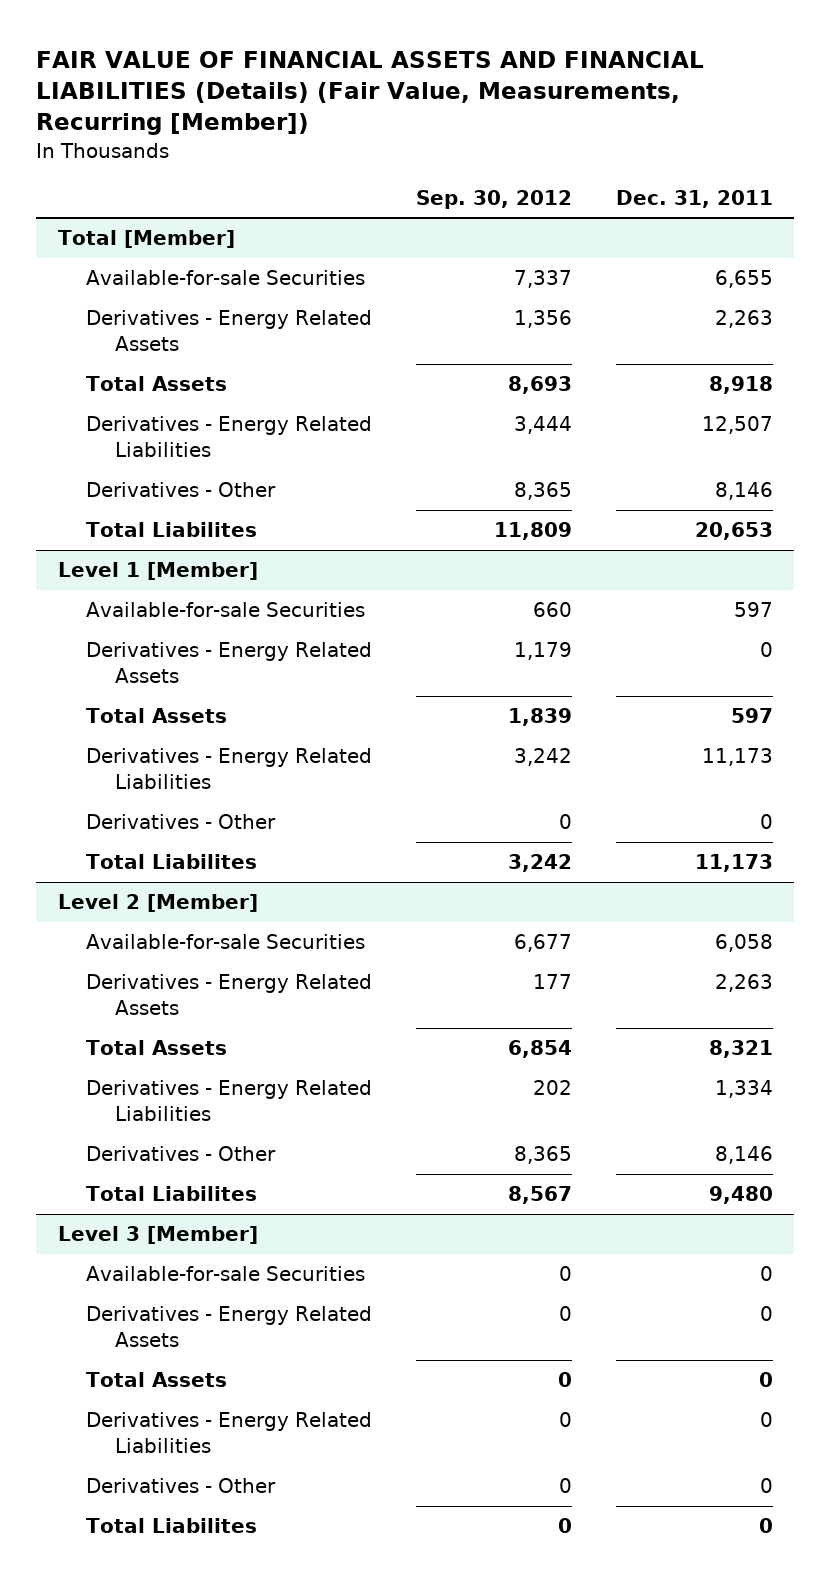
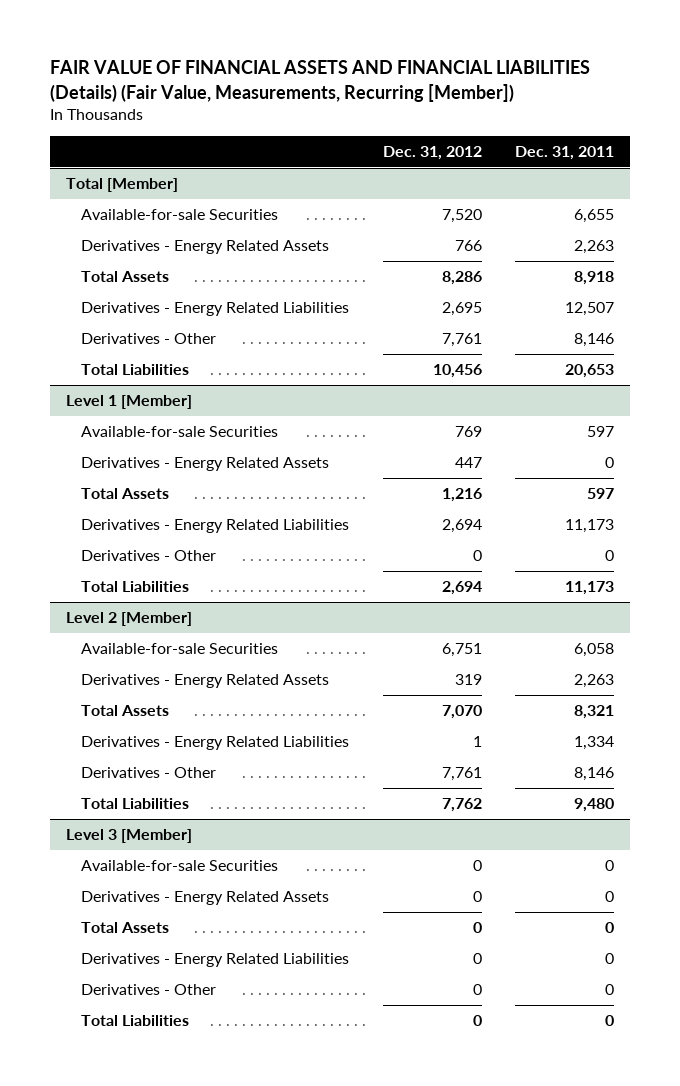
[416,189,573,209] Sep. 30, 2012 -> none
none -> [382,145,482,160] Dec. 31, 2012
[86,522,258,538] Total Liabilites -> [81,364,190,376] Total Liabilities
[86,854,258,870] Total Liabilites -> [81,581,190,593] Total Liabilities
[86,1186,258,1202] Total Liabilites -> [81,798,190,810] Total Liabilities
[86,1518,258,1534] Total Liabilites -> [81,1015,190,1027] Total Liabilities

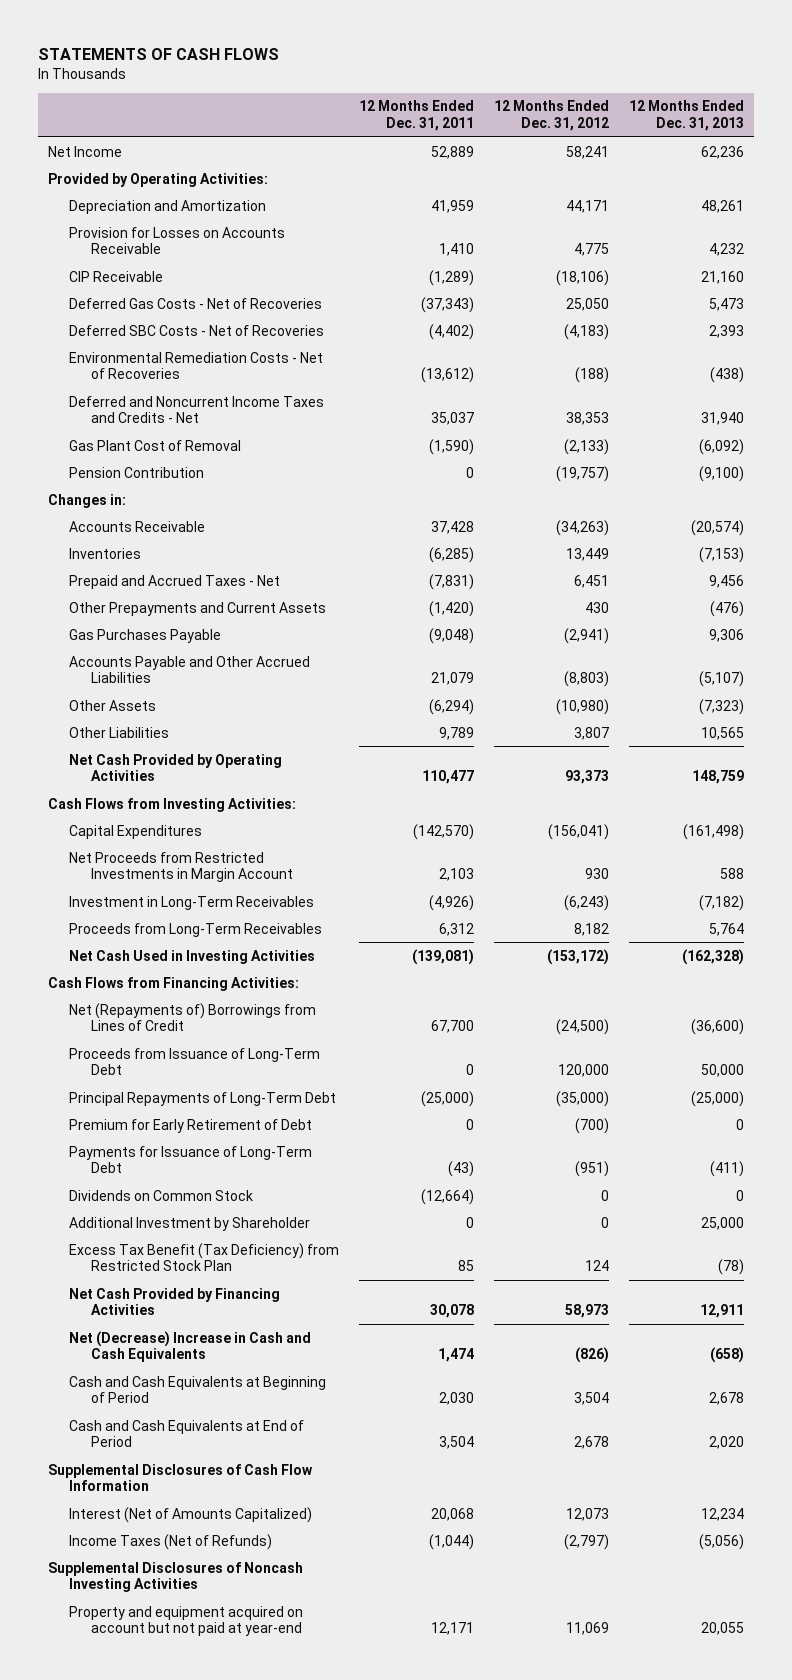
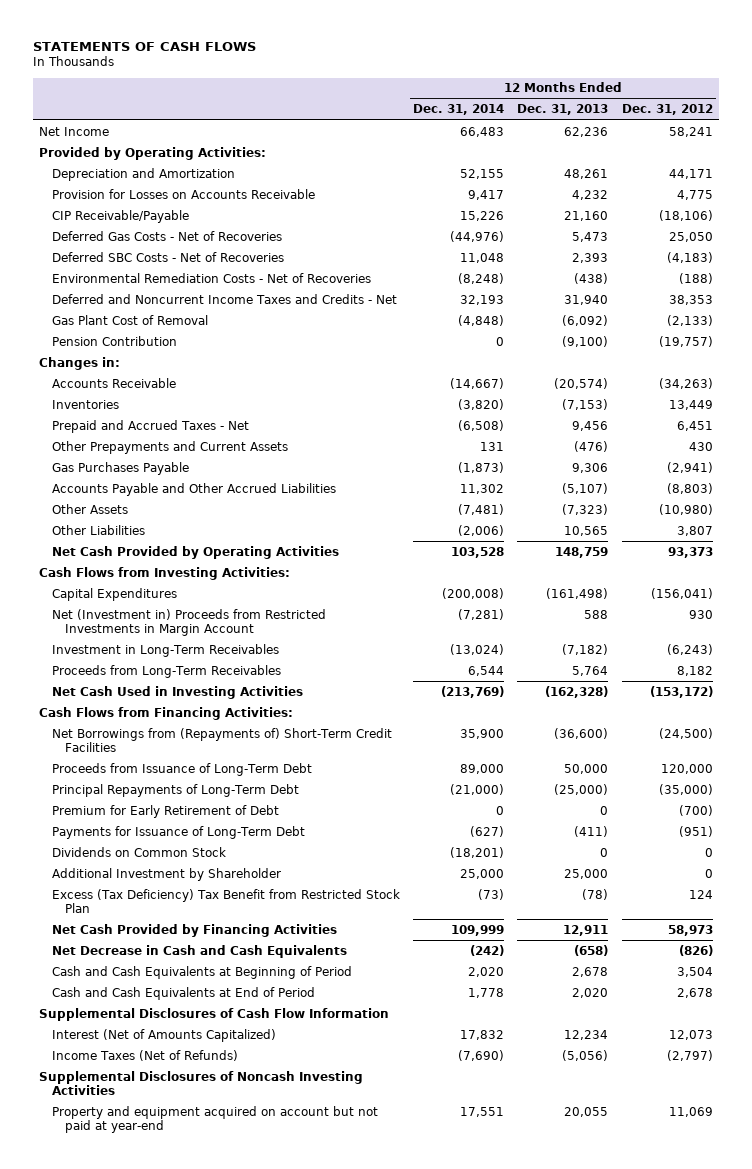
[359,100,475,132] 12 Months Ended Dec. 31, 2011 -> none
none -> [413,104,505,116] Dec. 31, 2014
[69,270,164,282] CIP Receivable -> [52,209,190,223] CIP Receivable/Payable
[69,851,293,883] Net Proceeds from Restricted Investments in Margin Account -> [52,608,327,636] Net (Investment in) Proceeds from Restricted Investments in Margin Account
[69,1002,317,1032] Net (Repayments of) Borrowings from Lines of Credit -> [52,727,393,752] Net Borrowings from (Repayments of) Short-Term Credit Facilities
[69,1242,340,1272] Excess Tax Benefit (Tax Deficiency) from Restricted Stock Plan -> [52,888,401,913] Excess (Tax Deficiency) Tax Benefit from Restricted Stock Plan
[69,1330,312,1363] Net (Decrease) Increase in Cash and Cash Equivalents -> [52,944,348,958] Net Decrease in Cash and Cash Equivalents

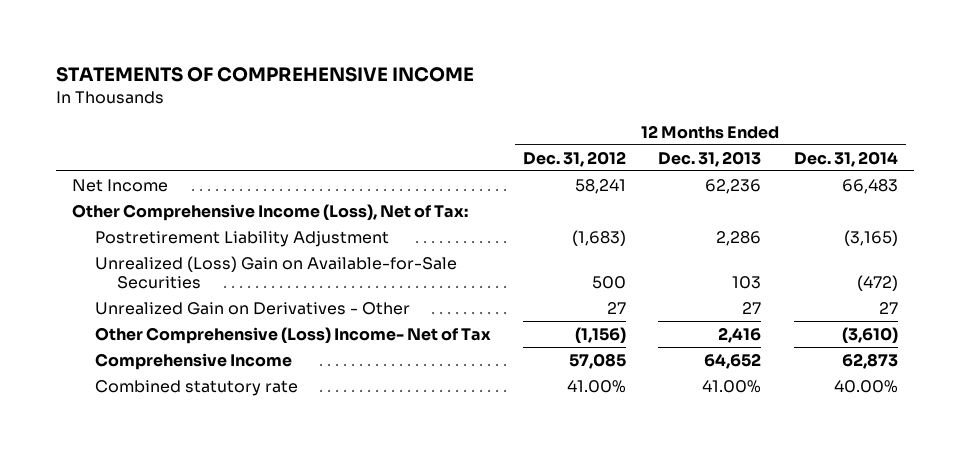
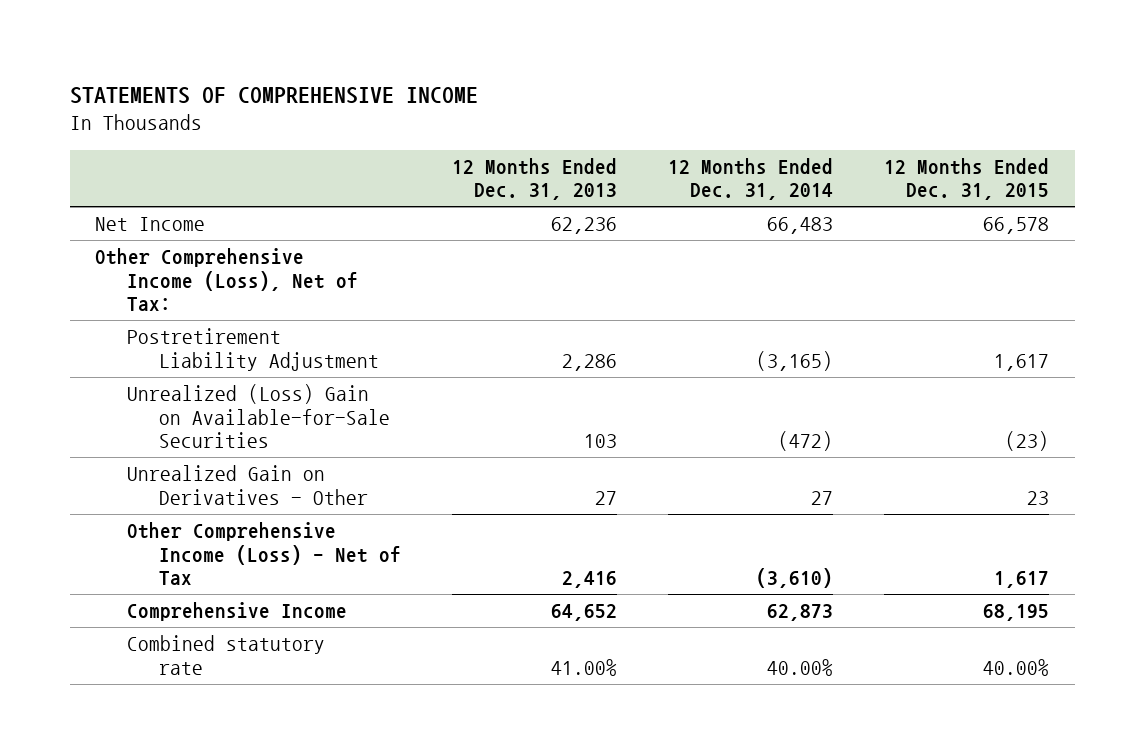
[523,150,627,167] Dec. 31, 2012 -> none
none -> [884,157,1050,201] 12 Months Ended Dec. 31, 2015
[94,326,491,344] Other Comprehensive (Loss) Income- Net of Tax -> [127,522,402,586] Other Comprehensive Income (Loss) - Net of Tax

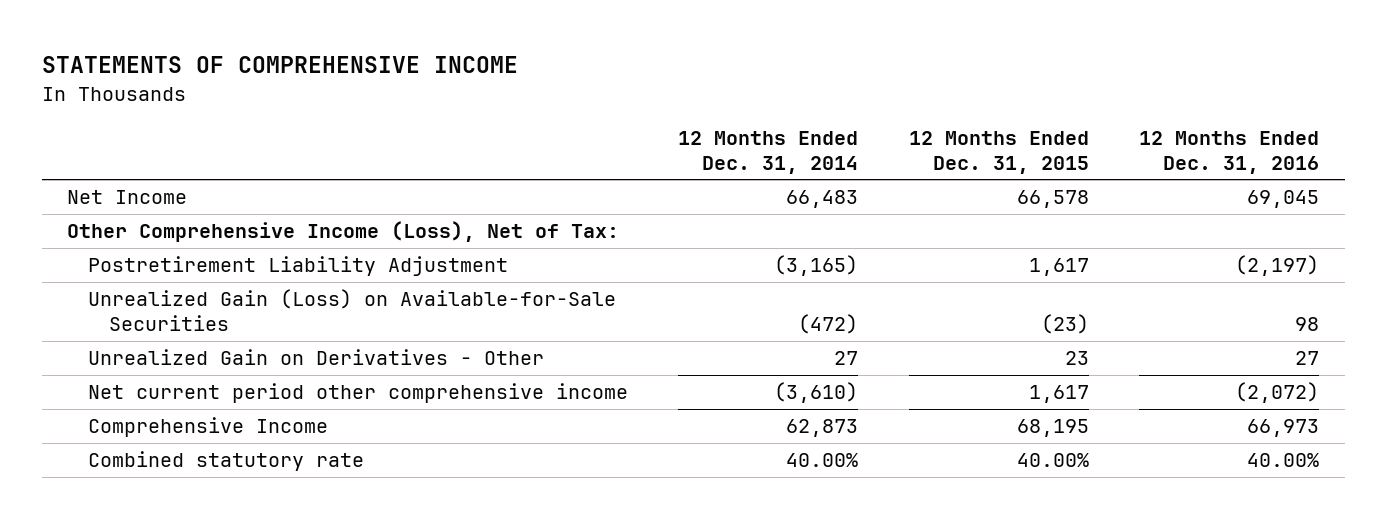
[452,157,618,201] 12 Months Ended Dec. 31, 2013 -> none
none -> [1139,131,1320,174] 12 Months Ended Dec. 31, 2016
[127,384,391,449] Unrealized (Loss) Gain on Available-for-Sale Securities -> [87,289,616,331] Unrealized Gain (Loss) on Available-for-Sale Securities
[127,522,402,586] Other Comprehensive Income (Loss) - Net of Tax -> [87,383,628,404] Net current period other comprehensive income

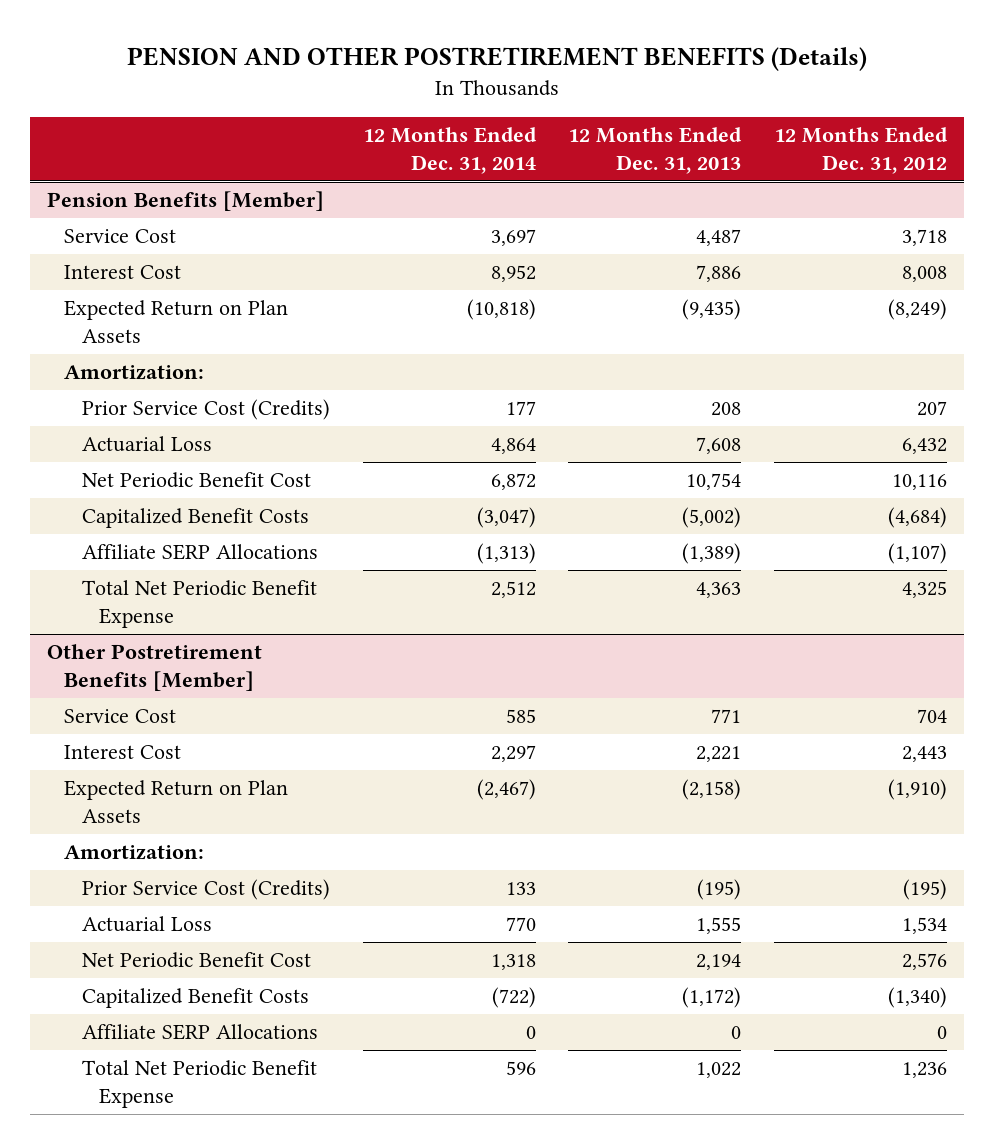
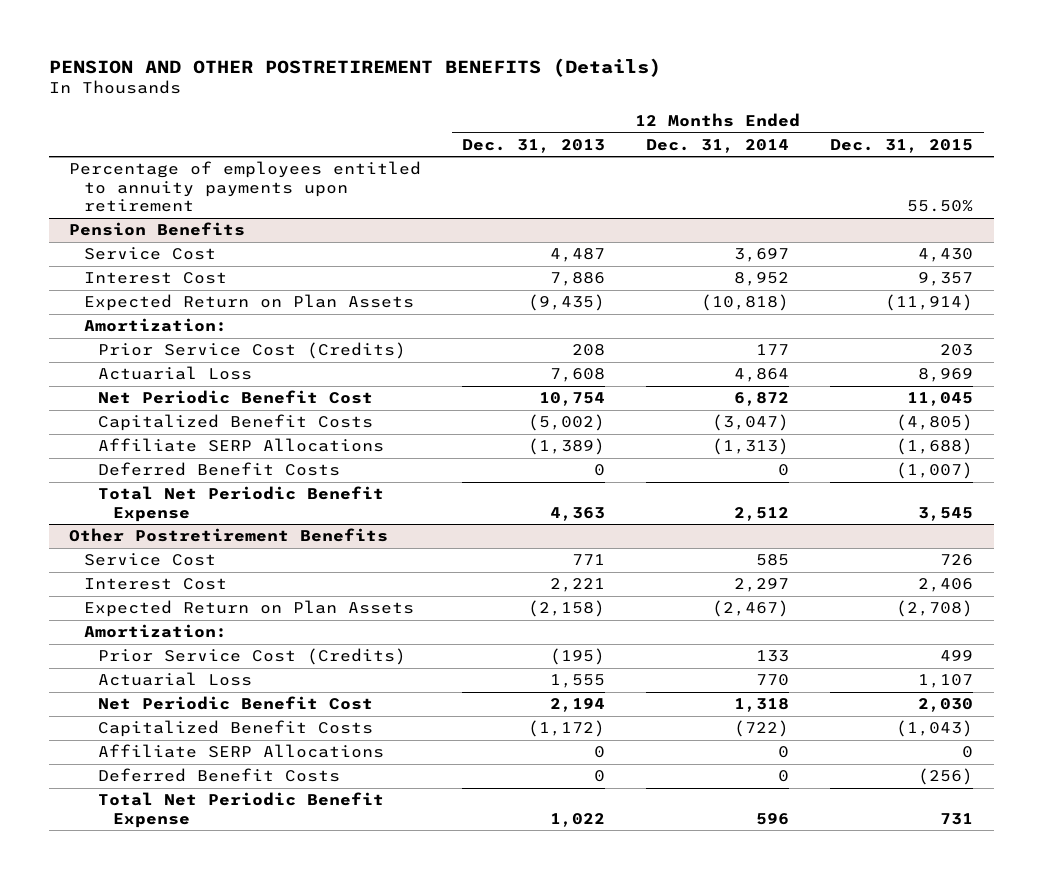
[774,126,949,174] 12 Months Ended Dec. 31, 2012 -> none
none -> [830,138,974,153] Dec. 31, 2015
none -> [69,161,422,213] Percentage of employees entitled to annuity payments upon retirement
[46,191,324,212] Pension Benefits [Member] -> [69,222,246,237] Pension Benefits
none -> [98,462,341,477] Deferred Benefit Costs
[46,644,262,692] Other Postretirement Benefits [Member] -> [69,528,389,543] Other Postretirement Benefits
none -> [98,768,341,783] Deferred Benefit Costs

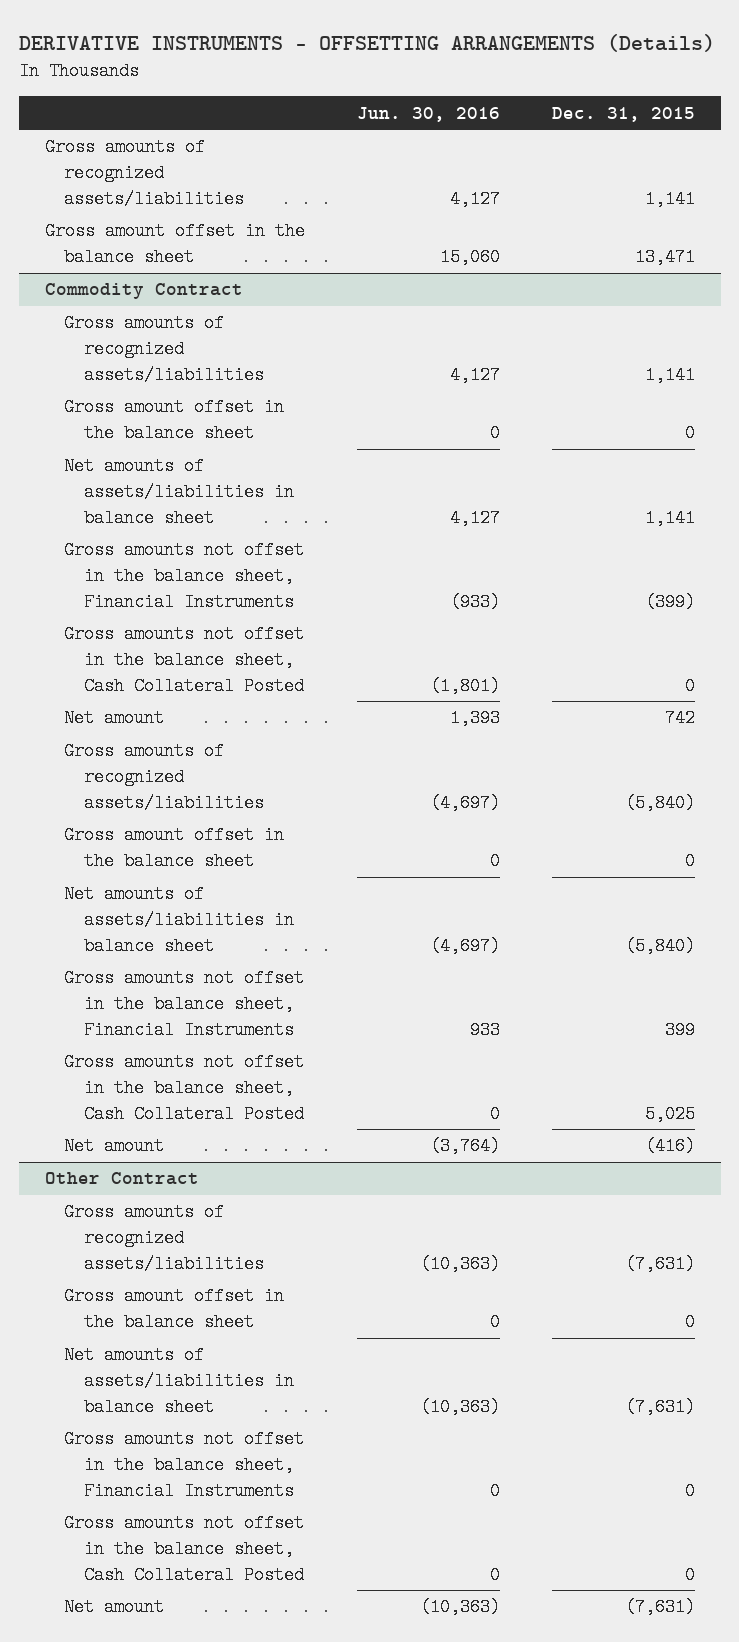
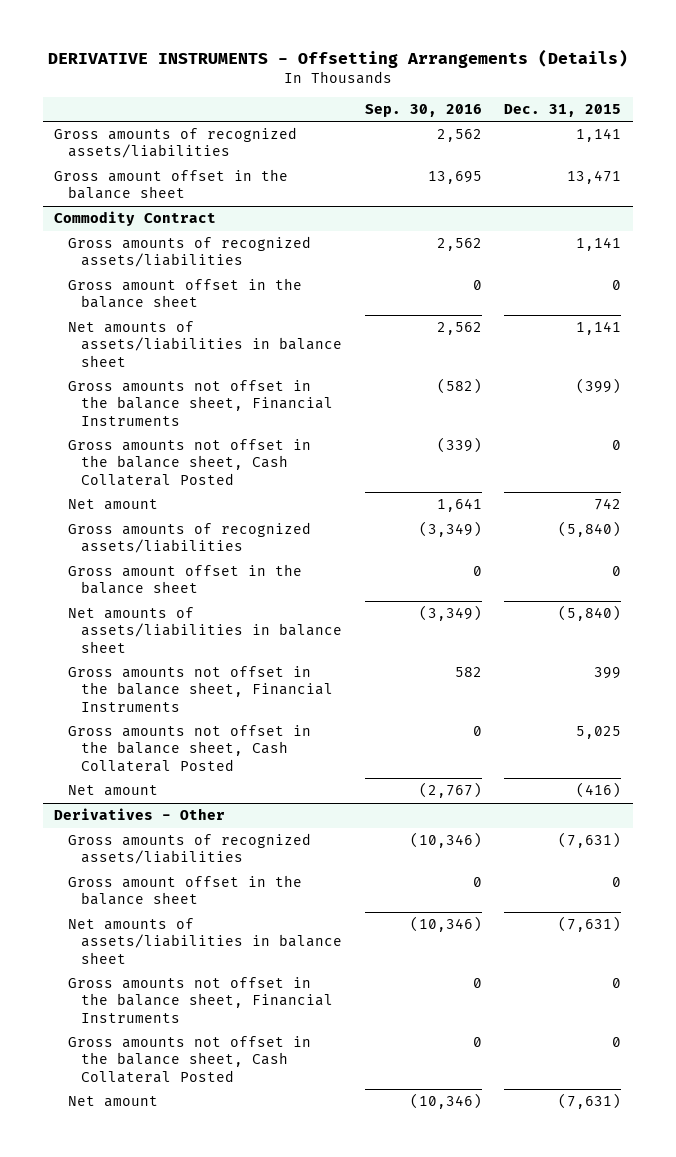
[18,33,715,52] DERIVATIVE INSTRUMENTS - OFFSETTING ARRANGEMENTS (Details) -> [47,49,628,69] DERIVATIVE INSTRUMENTS - Offsetting Arrangements (Details)
[356,106,500,122] Jun. 30, 2016 -> none
none -> [364,103,482,117] Sep. 30, 2016
[44,1172,199,1186] Other Contract -> [54,808,226,821] Derivatives - Other

